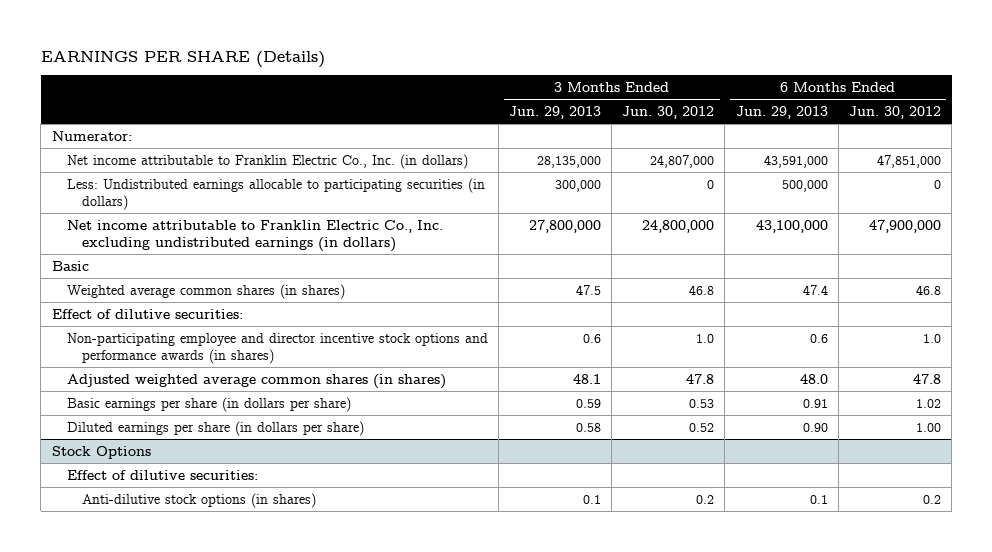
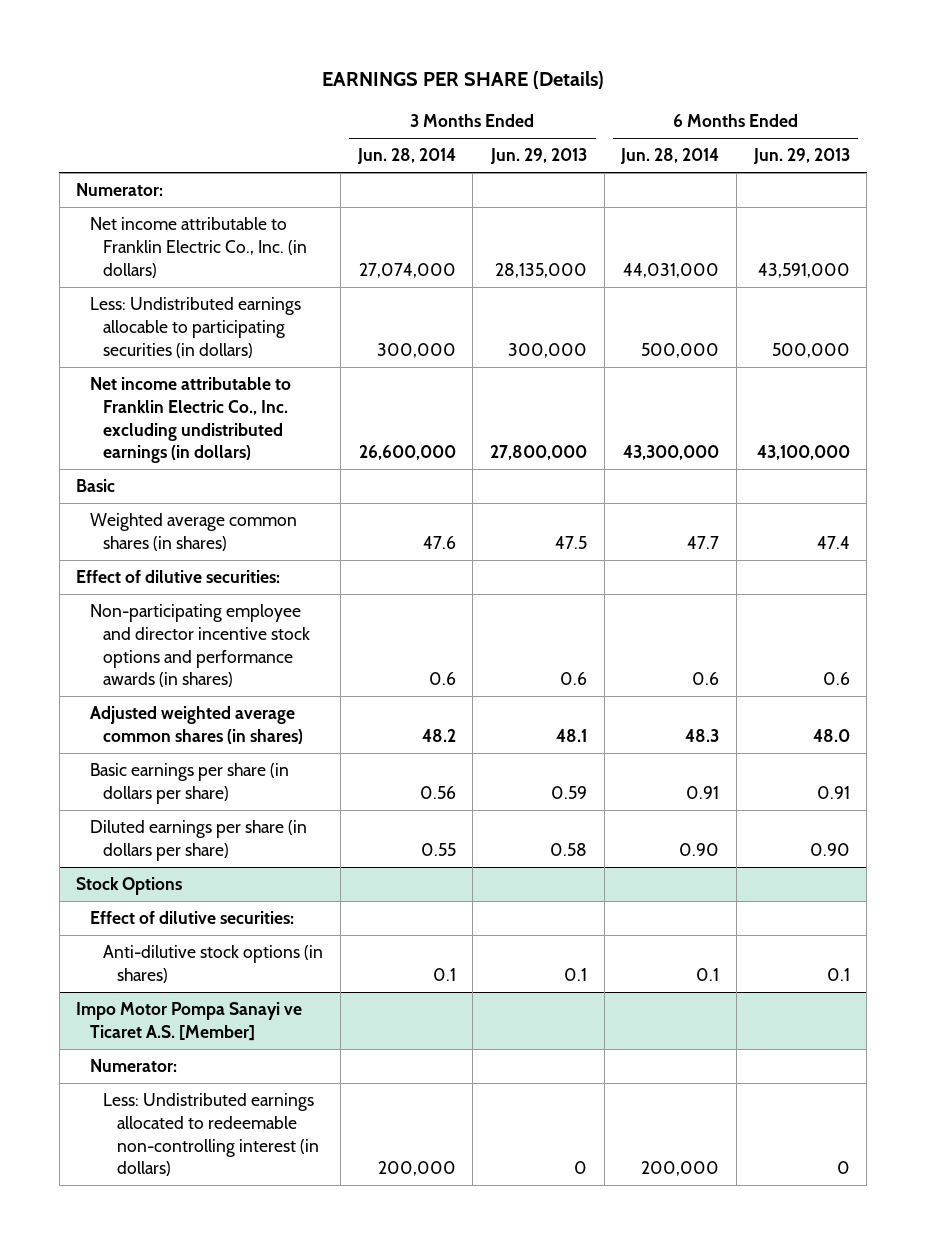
[622,105,715,119] Jun. 30, 2012 -> none
[848,105,941,119] Jun. 30, 2012 -> none
none -> [356,148,456,165] Jun. 28, 2014
none -> [620,148,720,165] Jun. 28, 2014
none -> [76,1002,303,1041] Impo Motor Pompa Sanayi ve Ticaret A.S. [Member]
none -> [89,1059,177,1073] Numerator:
none -> [103,1093,319,1177] Less: Undistributed earnings allocated to redeemable non-controlling interest (in dollars)

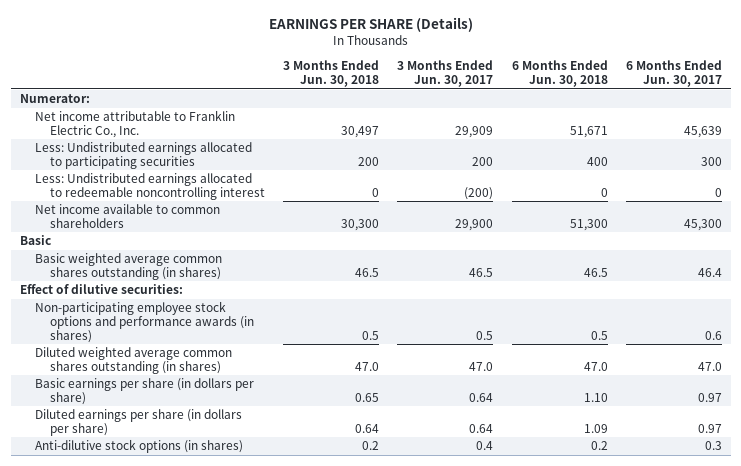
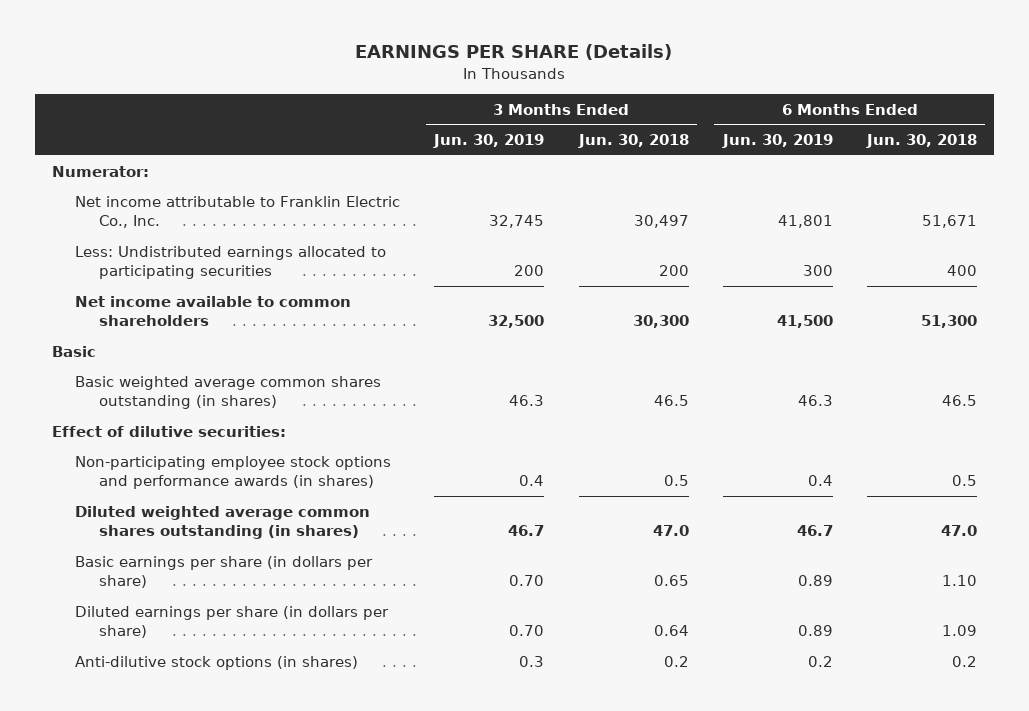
[397,60,494,88] 3 Months Ended Jun. 30, 2017 -> none
[625,60,722,88] 6 Months Ended Jun. 30, 2017 -> none
none -> [433,134,545,149] Jun. 30, 2019
none -> [721,134,833,149] Jun. 30, 2019
[35,173,266,200] Less: Undistributed earnings allocated to redeemable noncontrolling interest -> none

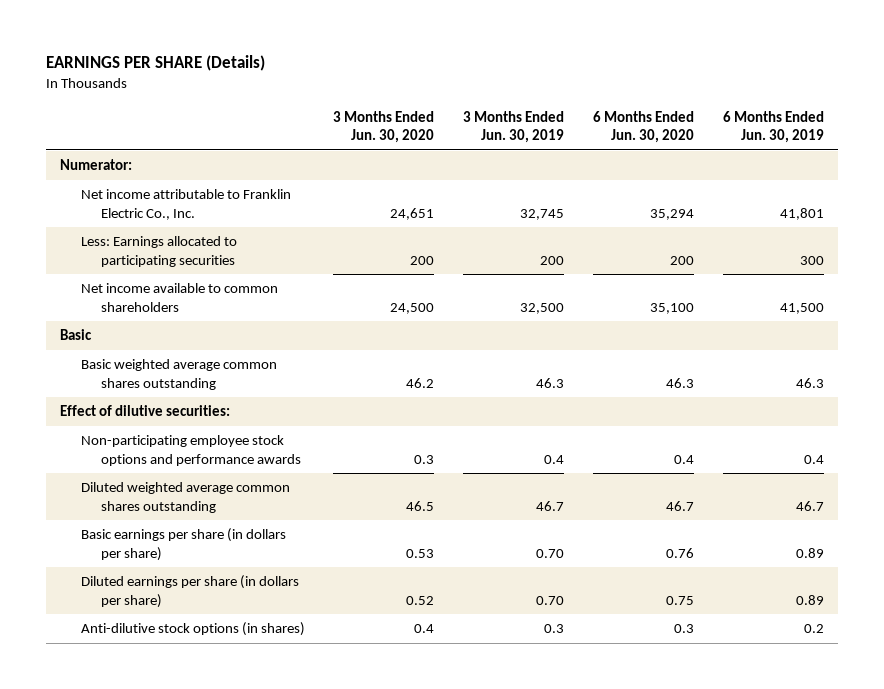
[577,134,689,149] Jun. 30, 2018 -> none
[865,134,977,149] Jun. 30, 2018 -> none
none -> [333,110,435,144] 3 Months Ended Jun. 30, 2020
none -> [593,110,695,144] 6 Months Ended Jun. 30, 2020
[75,245,387,280] Less: Undistributed earnings allocated to participating securities -> [80,236,237,267] Less: Earnings allocated to participating securities
[75,375,382,410] Basic weighted average common shares outstanding (in shares) -> [80,359,277,390] Basic weighted average common shares outstanding
[75,455,392,490] Non-participating employee stock options and performance awards (in shares) -> [80,435,302,466] Non-participating employee stock options and performance awards
[75,505,371,540] Diluted weighted average common shares outstanding (in shares) -> [80,482,290,513] Diluted weighted average common shares outstanding

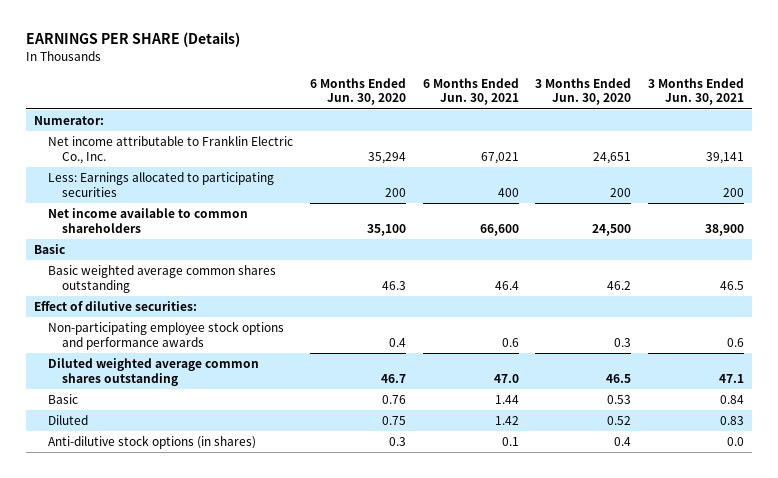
[463,110,565,144] 3 Months Ended Jun. 30, 2019 -> none
[722,110,824,144] 6 Months Ended Jun. 30, 2019 -> none
none -> [422,77,519,106] 6 Months Ended Jun. 30, 2021
none -> [648,77,745,106] 3 Months Ended Jun. 30, 2021
[80,528,286,561] Basic earnings per share (in dollars per share) -> [48,394,79,405] Basic
[80,575,299,608] Diluted earnings per share (in dollars per share) -> [48,415,89,426] Diluted

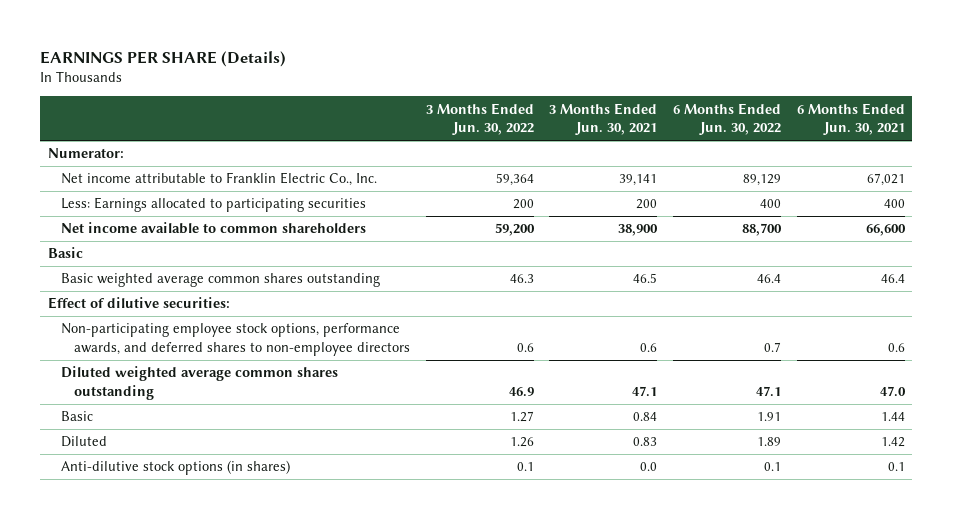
[309,77,406,106] 6 Months Ended Jun. 30, 2020 -> none
[535,77,632,106] 3 Months Ended Jun. 30, 2020 -> none
none -> [425,102,534,136] 3 Months Ended Jun. 30, 2022
none -> [672,102,781,136] 6 Months Ended Jun. 30, 2022
[48,321,285,350] Non-participating employee stock options and performance awards -> [60,323,410,356] Non-participating employee stock options, performance awards, and deferred shares to non-employee directors

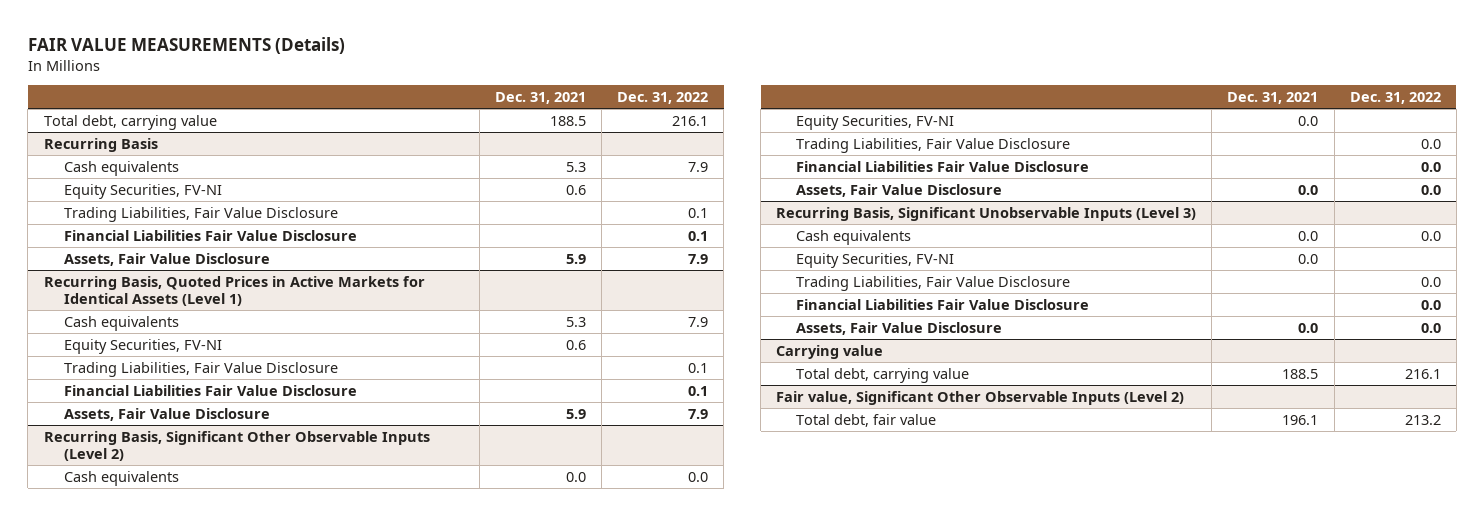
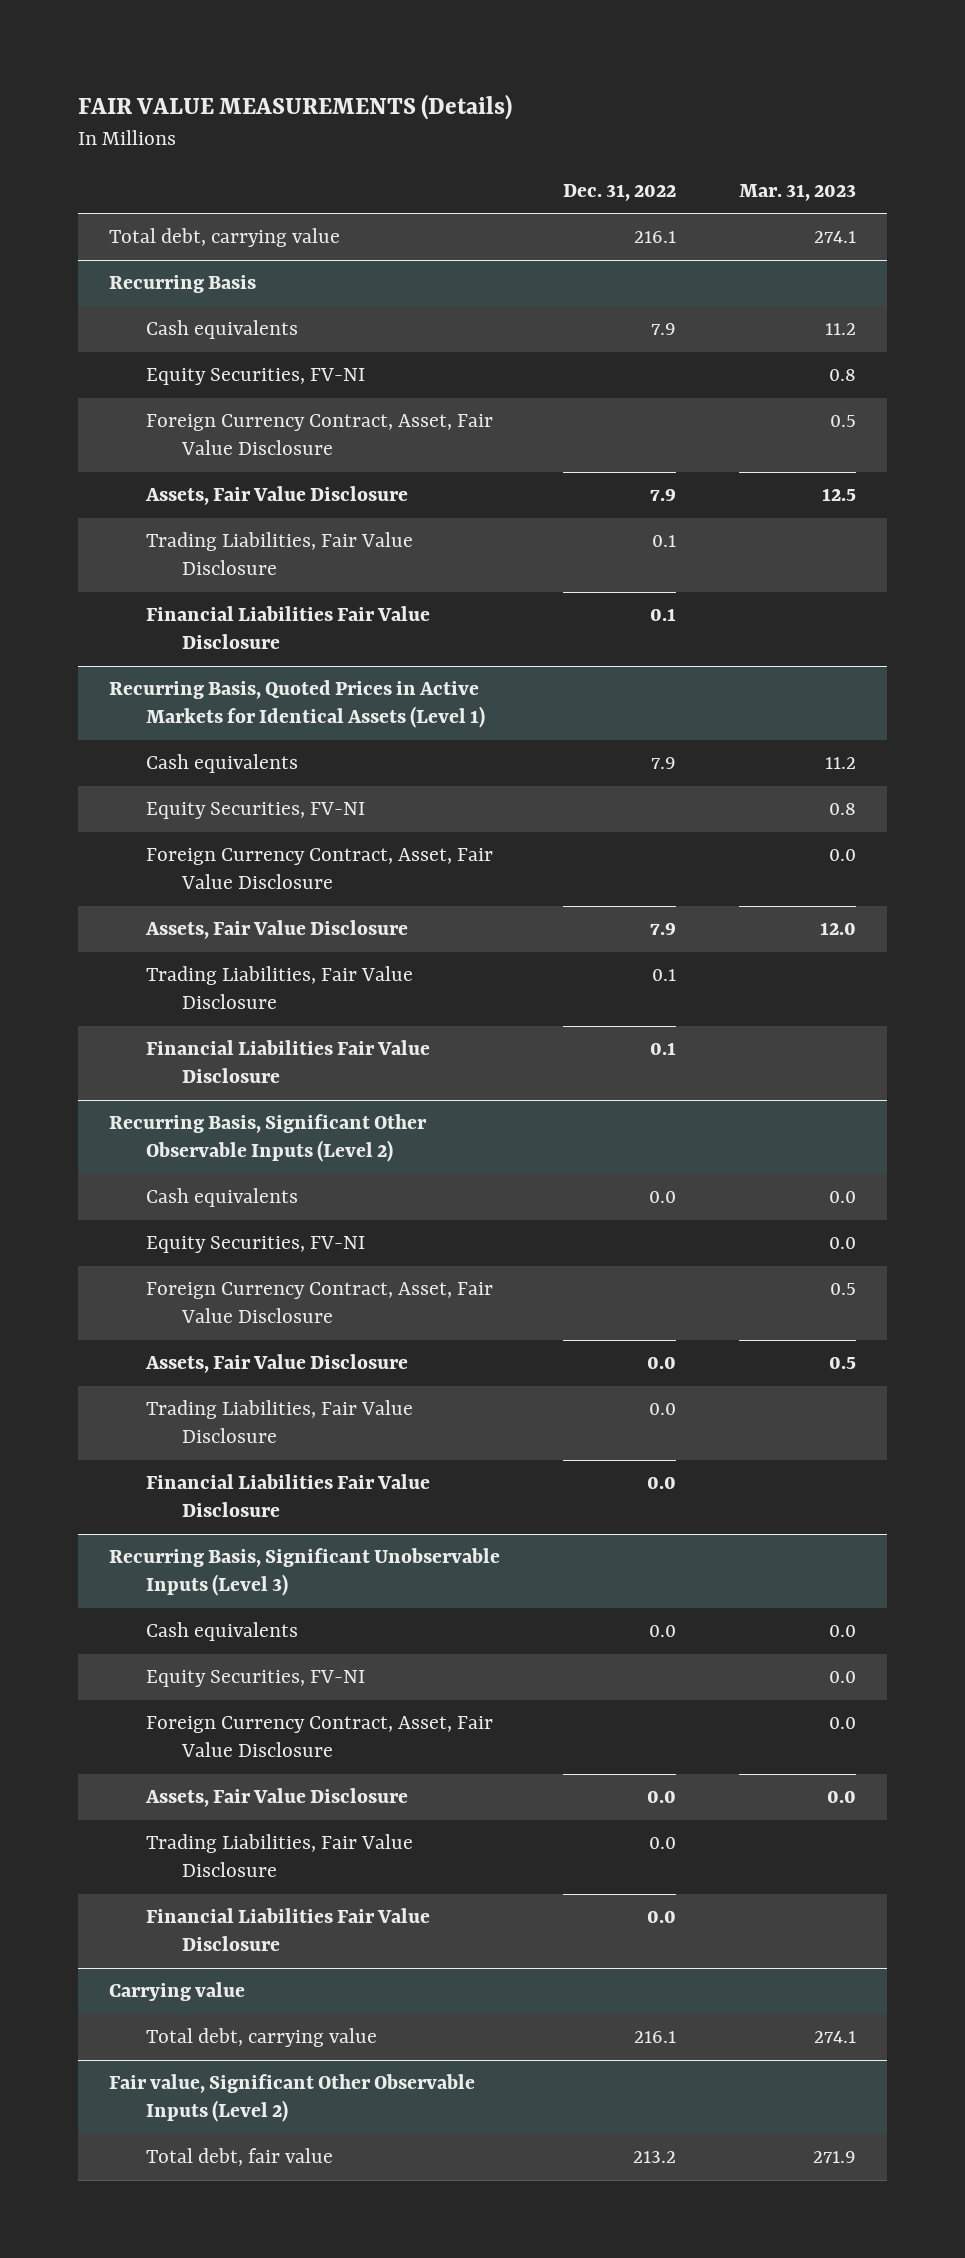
[494,92,586,105] Dec. 31, 2021 -> none
none -> [738,184,856,202] Mar. 31, 2023
none -> [145,414,493,456] Foreign Currency Contract, Asset, Fair Value Disclosure
[63,252,270,266] Assets, Fair Value Disclosure -> [144,486,408,506] Assets, Fair Value Disclosure
none -> [145,848,493,890] Foreign Currency Contract, Asset, Fair Value Disclosure
[63,407,270,421] Assets, Fair Value Disclosure -> [144,920,408,940] Assets, Fair Value Disclosure
none -> [145,1282,493,1324] Foreign Currency Contract, Asset, Fair Value Disclosure
[796,183,1003,197] Assets, Fair Value Disclosure -> [144,1354,408,1374] Assets, Fair Value Disclosure
none -> [145,1716,493,1758] Foreign Currency Contract, Asset, Fair Value Disclosure
[796,321,1003,335] Assets, Fair Value Disclosure -> [144,1788,408,1808] Assets, Fair Value Disclosure

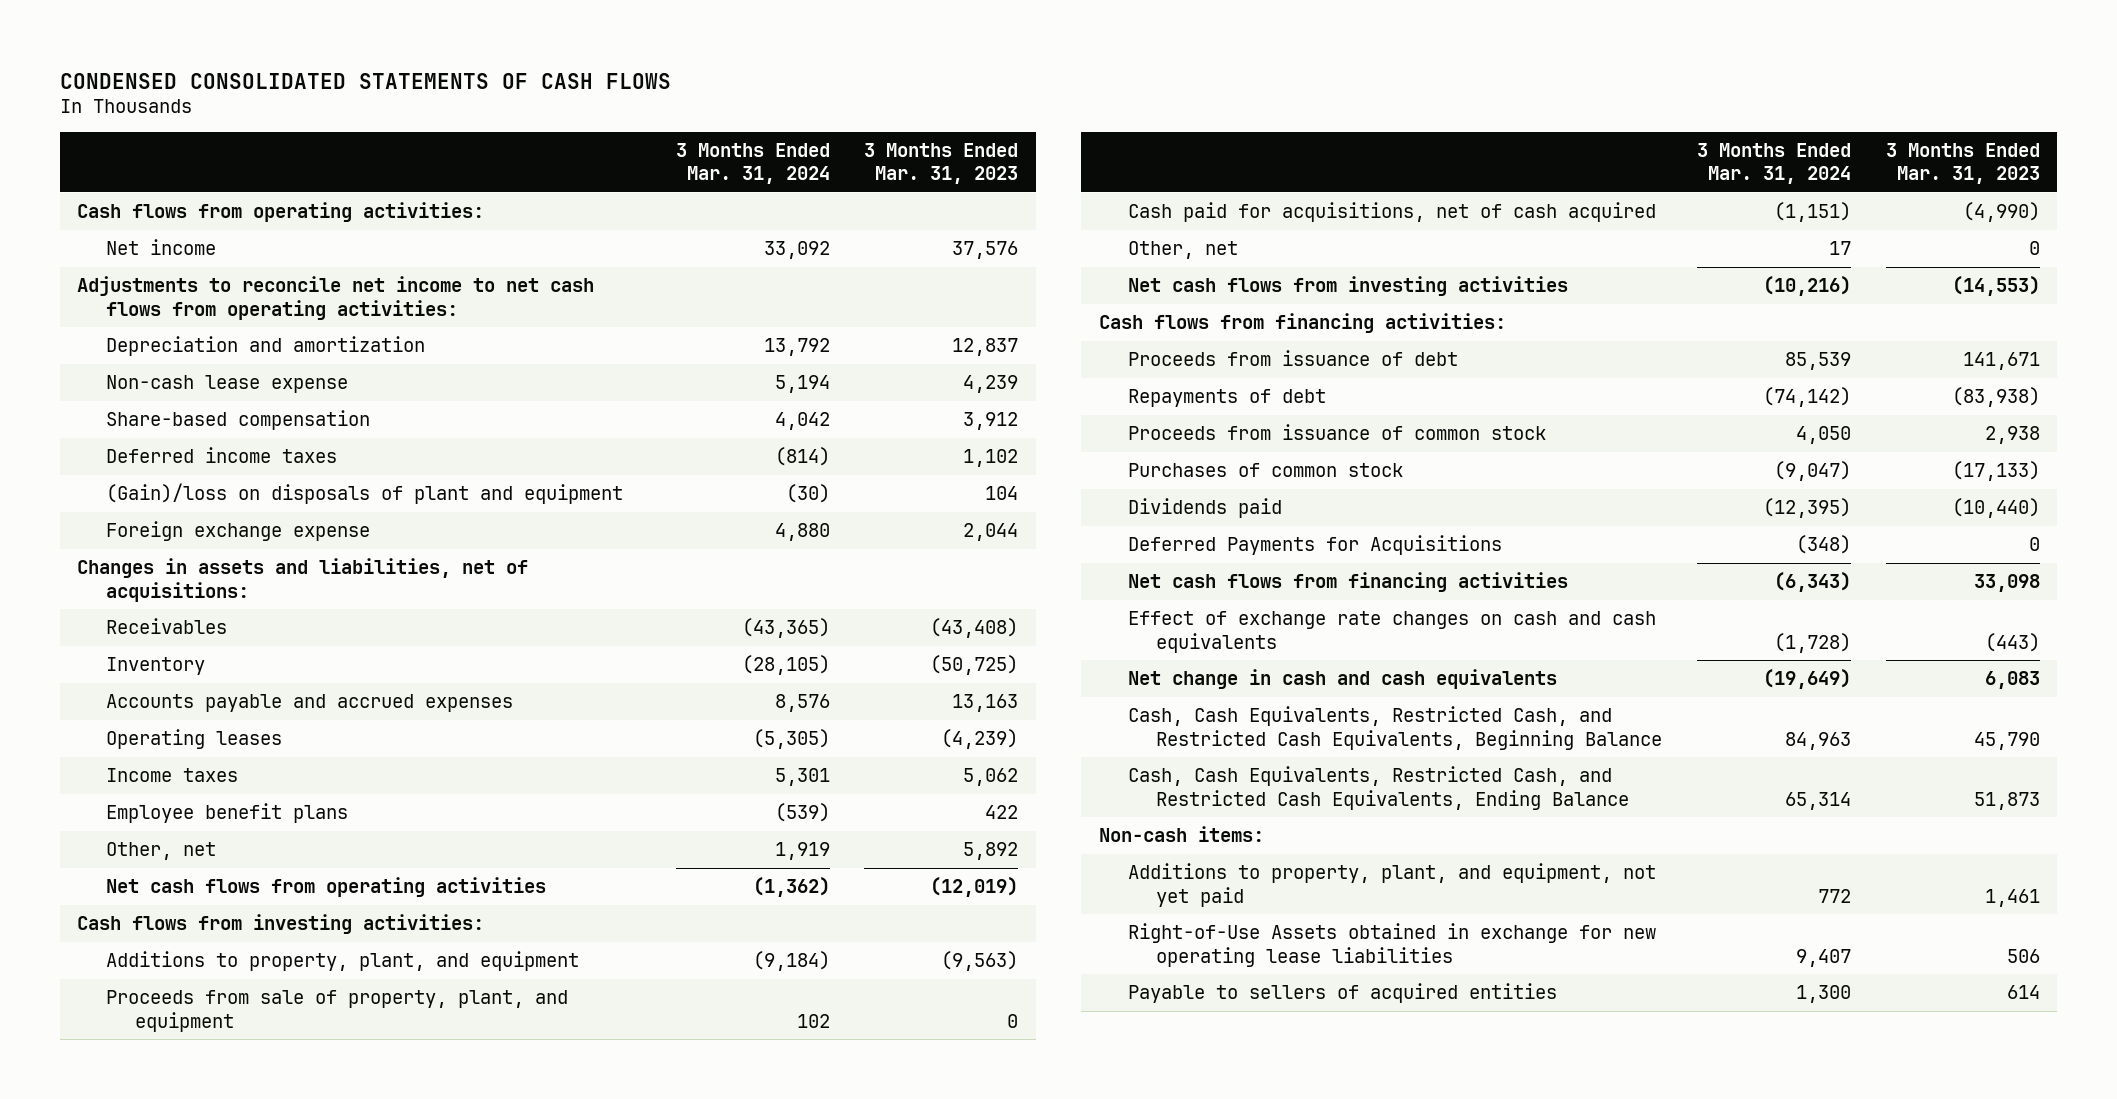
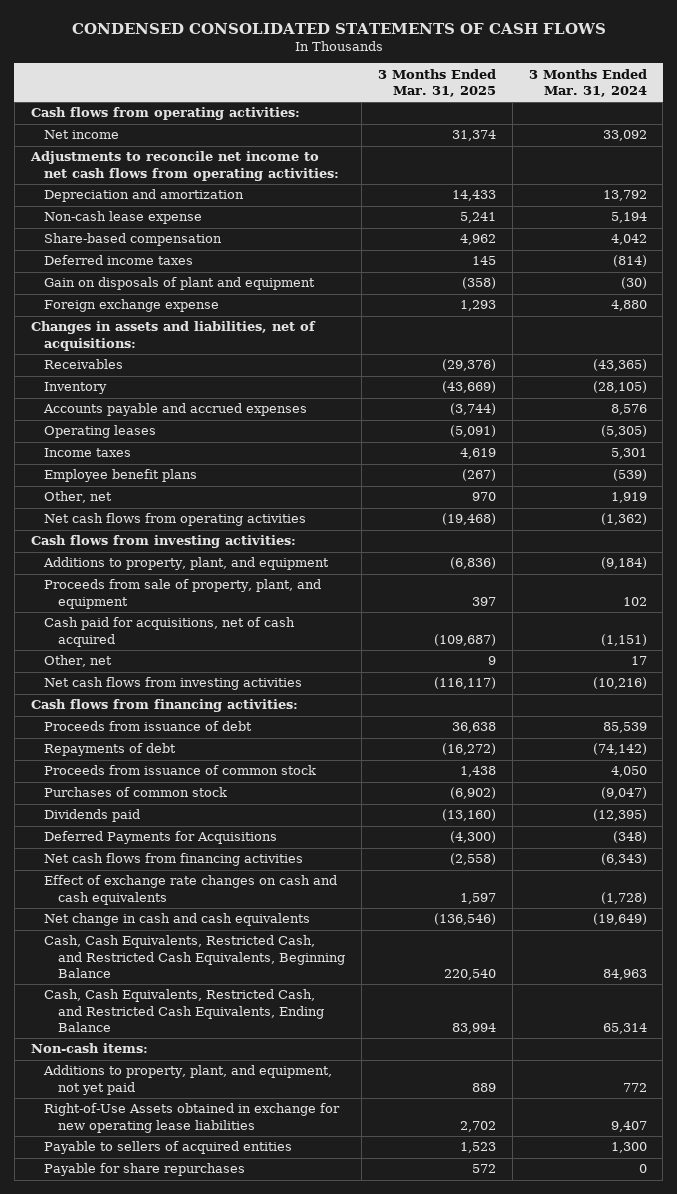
[864,142,1019,185] 3 Months Ended Mar. 31, 2023 -> none
none -> [377,68,496,97] 3 Months Ended Mar. 31, 2025
[106,482,624,504] (Gain)/loss on disposals of plant and equipment -> [44,277,316,291] Gain on disposals of plant and equipment
none -> [44,1163,246,1177] Payable for share repurchases

